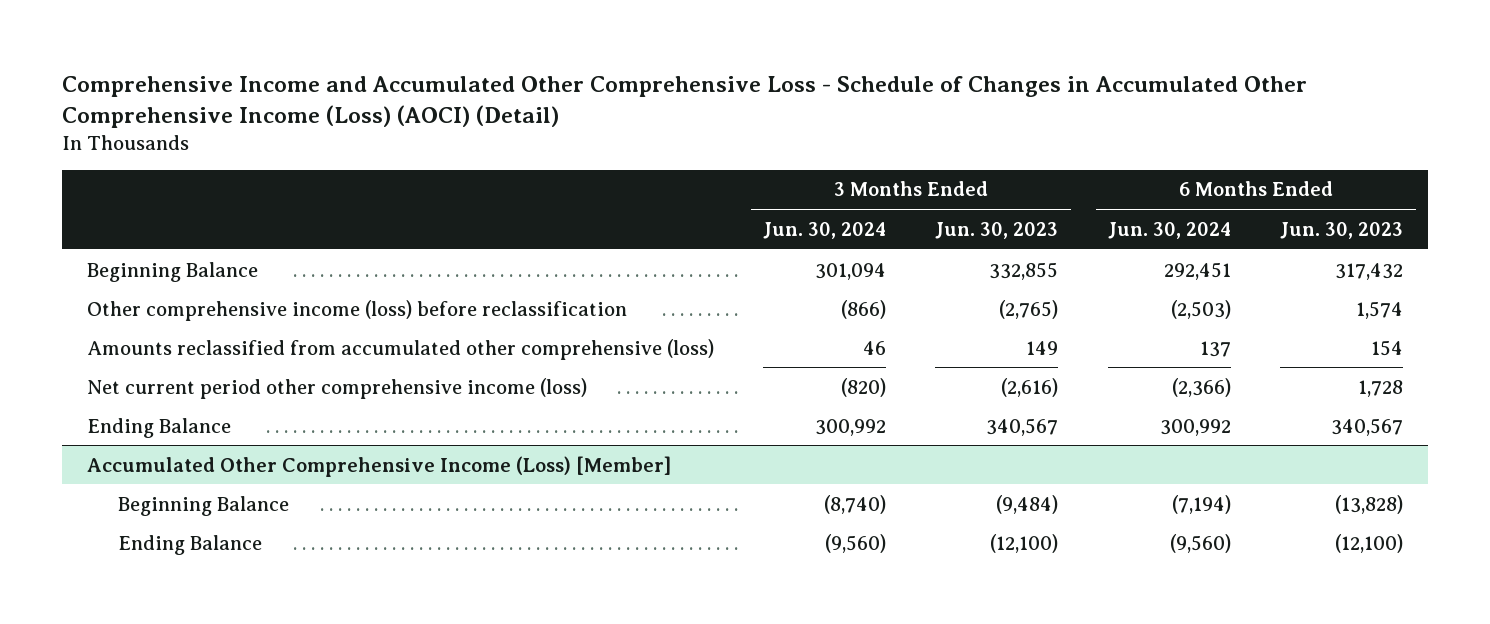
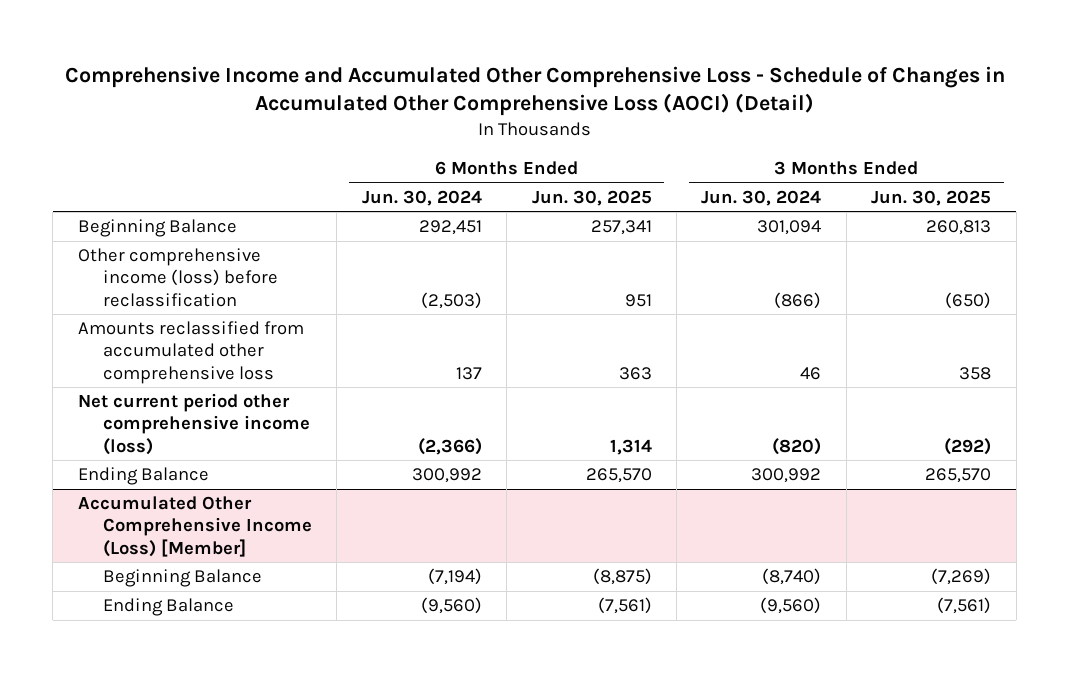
[61,76,1307,129] Comprehensive Income and Accumulated Other Comprehensive Loss - Schedule of Changes in Accumulated Other Comprehensive Income (Loss) (AOCI) (Detail) -> [64,65,1005,117] Comprehensive Income and Accumulated Other Comprehensive Loss - Schedule of Changes in Accumulated Other Comprehensive Loss (AOCI) (Detail)
[935,221,1059,239] Jun. 30, 2023 -> none
[1280,221,1404,239] Jun. 30, 2023 -> none
none -> [531,189,652,206] Jun. 30, 2025
none -> [871,189,992,206] Jun. 30, 2025
[86,338,714,360] Amounts reclassified from accumulated other comprehensive (loss) -> [77,321,304,384] Amounts reclassified from accumulated other comprehensive loss

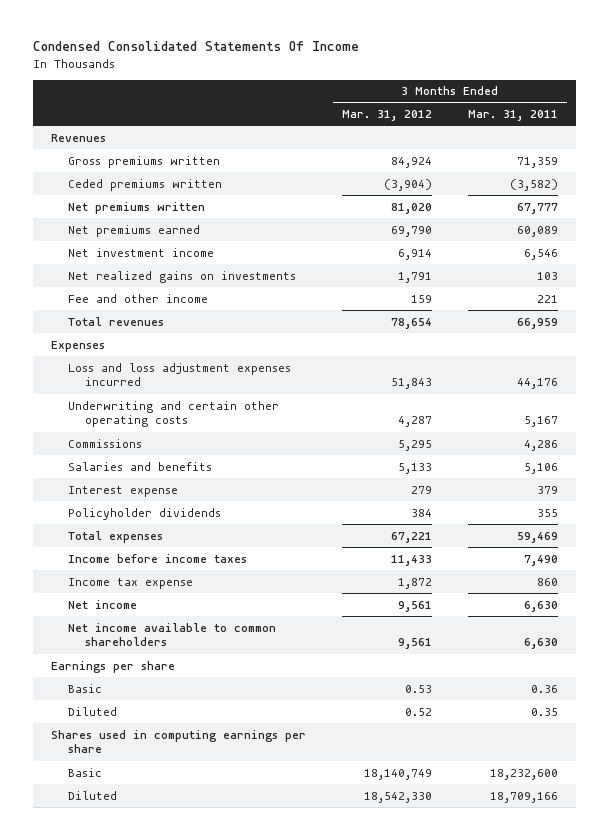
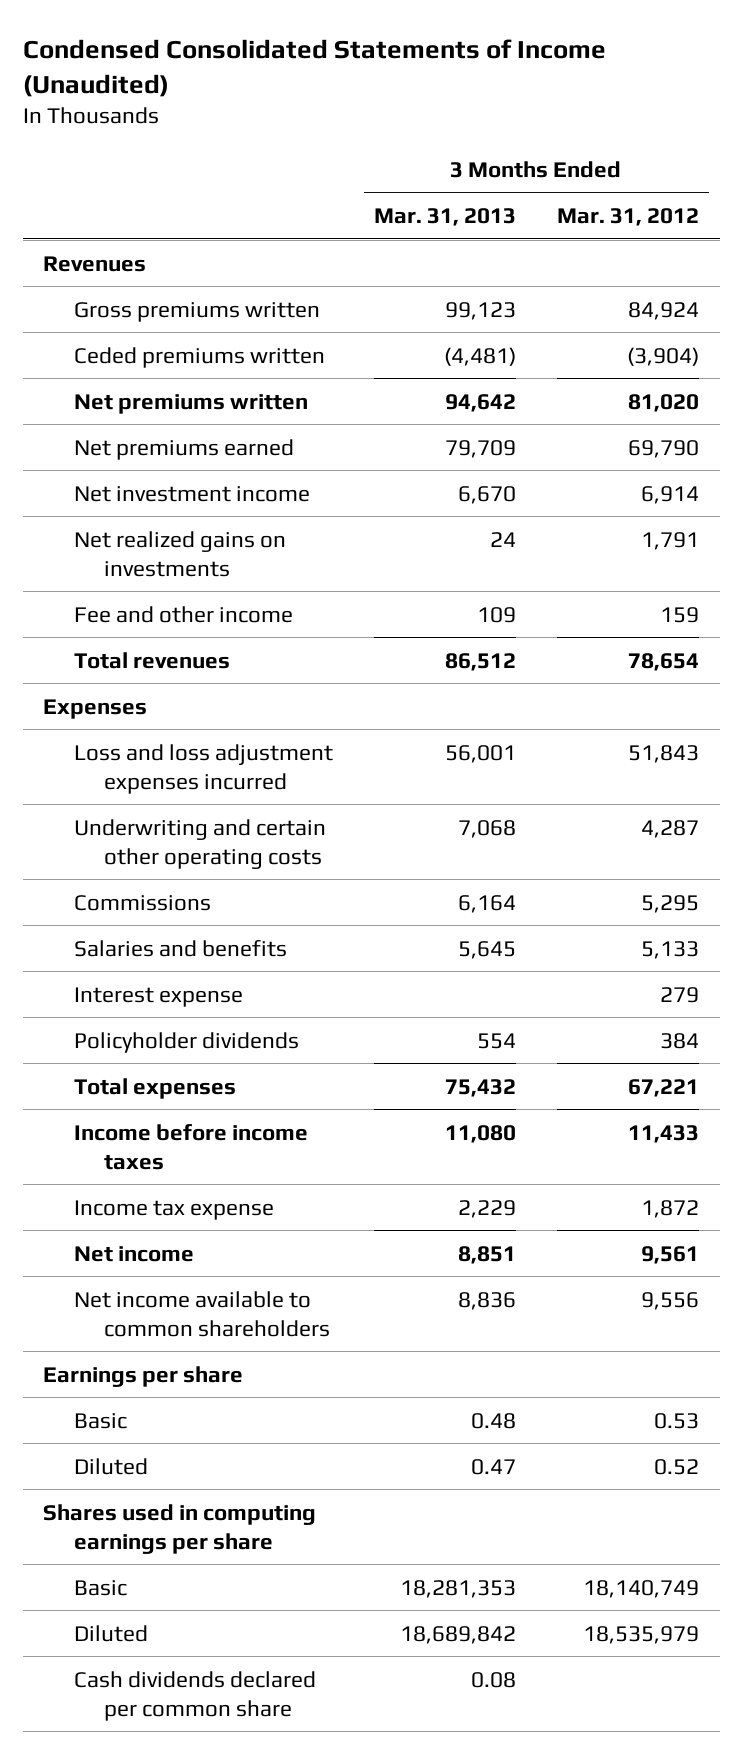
[32,41,359,52] Condensed Consolidated Statements Of Income -> [22,38,606,97] Condensed Consolidated Statements of Income (Unaudited)
[467,110,558,122] Mar. 31, 2011 -> none
none -> [373,207,516,226] Mar. 31, 2013
[397,638,432,650] 9,561 -> [641,1291,700,1310] 9,556
[363,791,432,803] 18,542,330 -> [583,1625,700,1644] 18,535,979
none -> [73,1670,316,1721] Cash dividends declared per common share

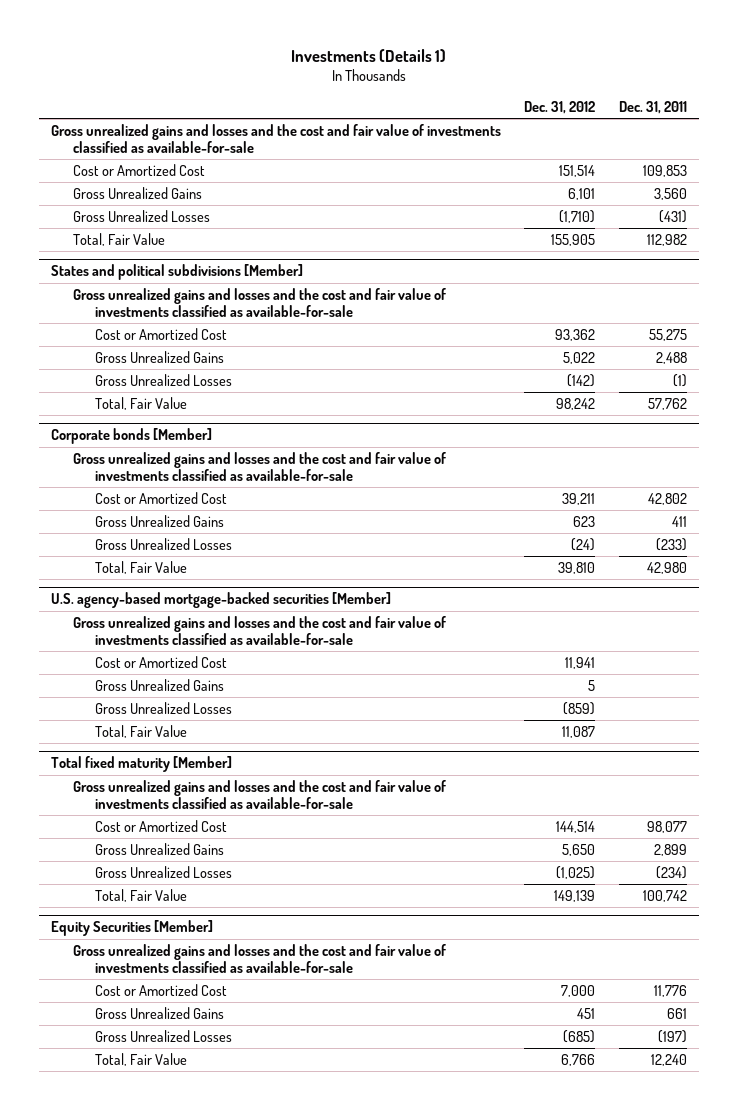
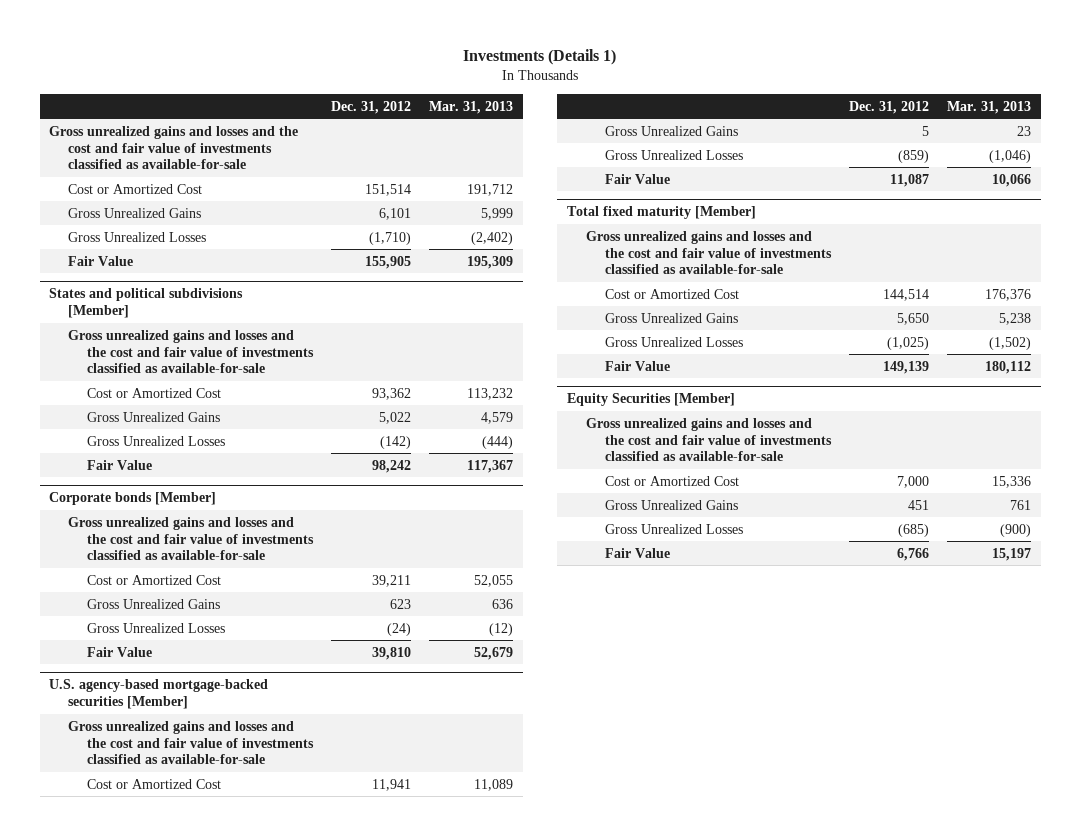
[618,100,687,114] Dec. 31, 2011 -> none
none -> [429,100,514,114] Mar. 31, 2013
[73,232,166,246] Total, Fair Value -> [67,255,133,266] Fair Value
[94,396,187,410] Total, Fair Value -> [86,459,152,470] Fair Value
[94,560,187,574] Total, Fair Value -> [86,646,152,657] Fair Value
[94,724,187,738] Total, Fair Value -> [604,173,670,184] Fair Value
[94,888,187,902] Total, Fair Value -> [604,360,670,371] Fair Value
[94,1052,187,1066] Total, Fair Value -> [604,547,670,558] Fair Value

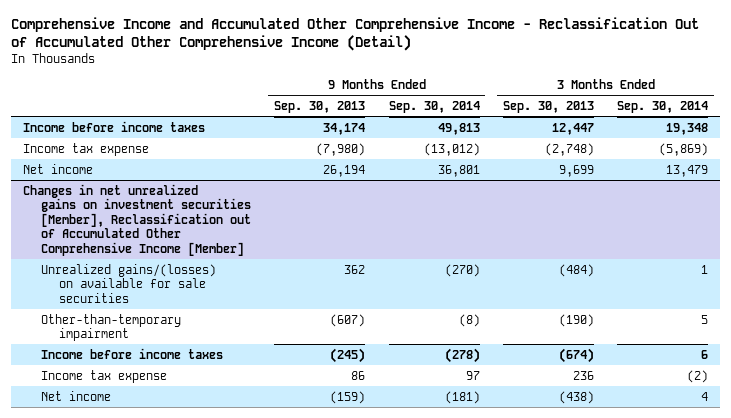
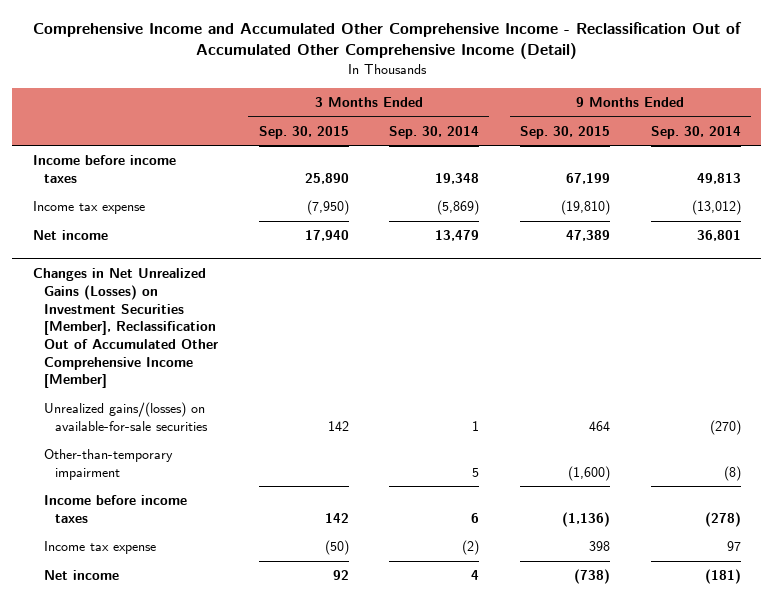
[274,101,366,114] Sep. 30, 2013 -> none
[503,101,595,114] Sep. 30, 2013 -> none
none -> [258,126,349,140] Sep. 30, 2015
none -> [519,126,610,140] Sep. 30, 2015
[22,183,251,256] Changes in net unrealized gains on investment securities [Member], Reclassification out of Accumulated Other Comprehensive Income [Member] -> [32,268,218,389] Changes in Net Unrealized Gains (Losses) on Investment Securities [Member], Reclassification Out of Accumulated Other Comprehensive Income [Member]
[40,263,216,303] Unrealized gains/(losses) on available for sale securities -> [43,402,209,431] Unrealized gains/(losses) on available-for-sale securities

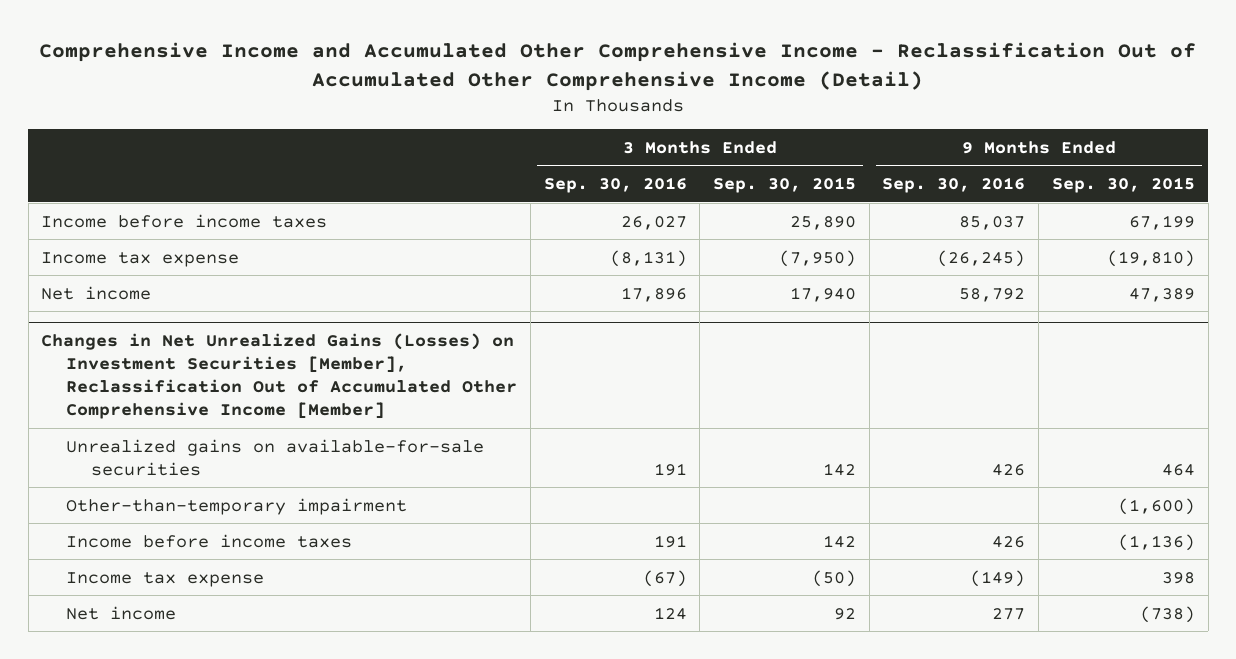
[389,126,480,140] Sep. 30, 2014 -> none
[650,126,741,140] Sep. 30, 2014 -> none
none -> [543,177,687,194] Sep. 30, 2016
none -> [882,177,1026,194] Sep. 30, 2016
[43,402,209,431] Unrealized gains/(losses) on available-for-sale securities -> [66,438,485,476] Unrealized gains on available-for-sale securities

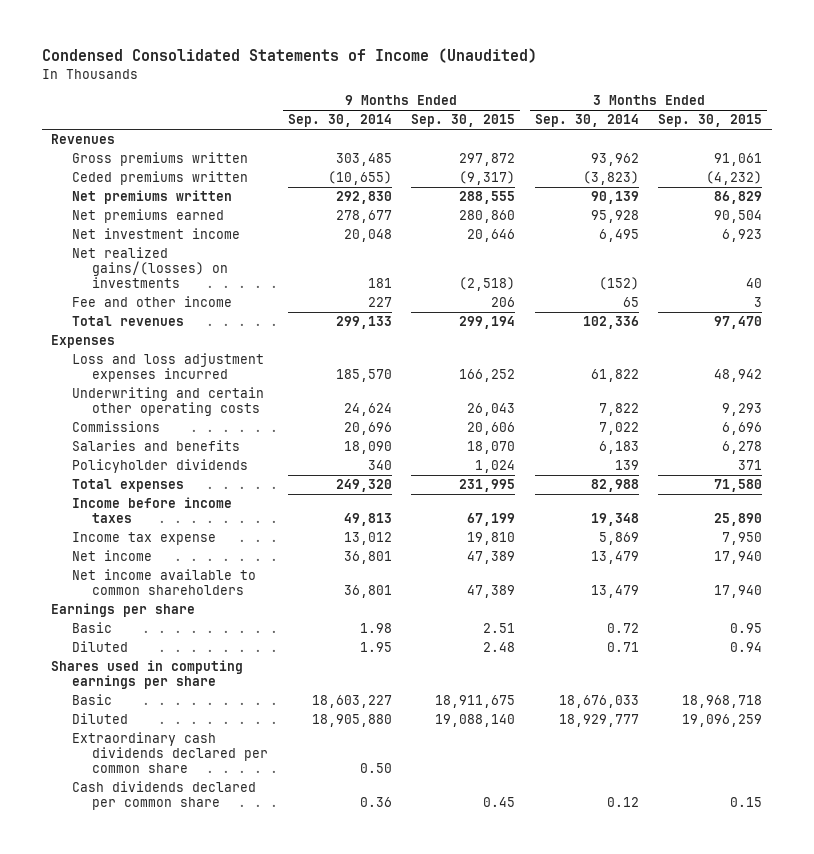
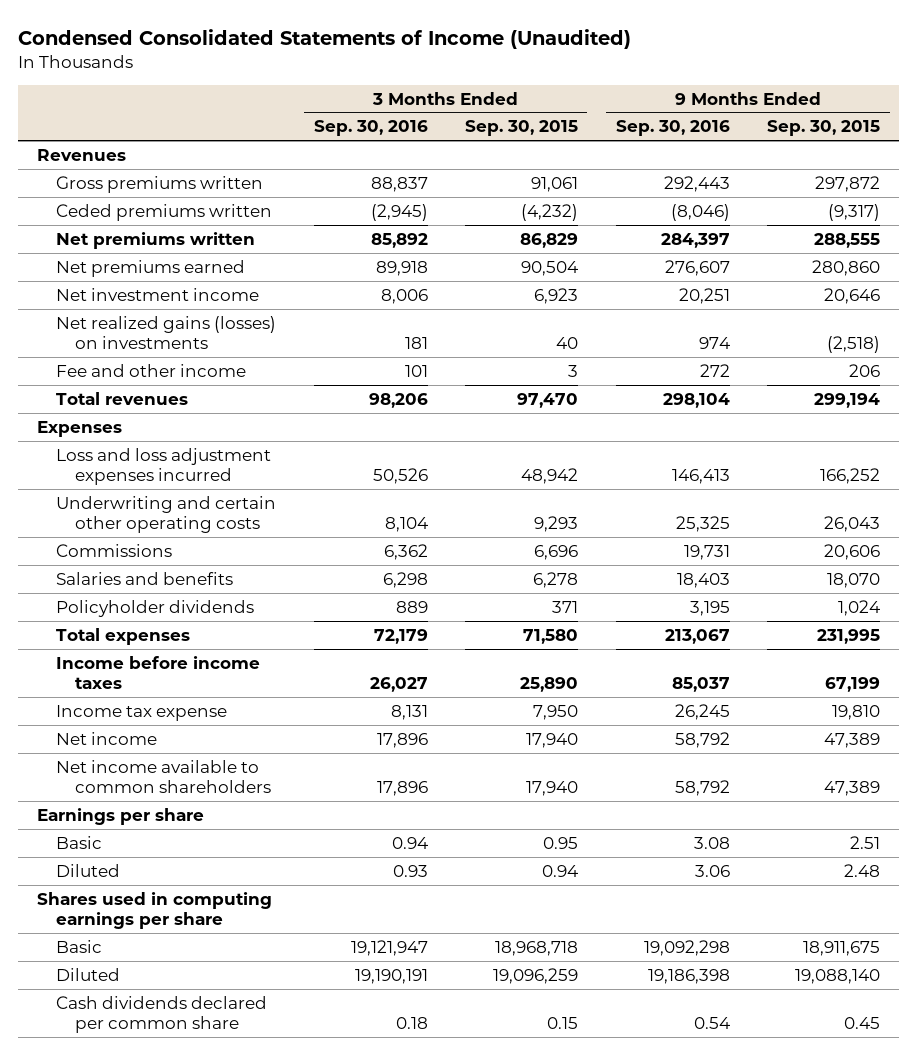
[287,114,392,128] Sep. 30, 2014 -> none
[534,114,639,128] Sep. 30, 2014 -> none
none -> [313,120,428,137] Sep. 30, 2016
none -> [615,120,730,137] Sep. 30, 2016
[71,247,229,289] Net realized gains/(losses) on investments -> [55,315,276,349] Net realized gains (losses) on investments
[71,732,269,774] Extraordinary cash dividends declared per common share -> none

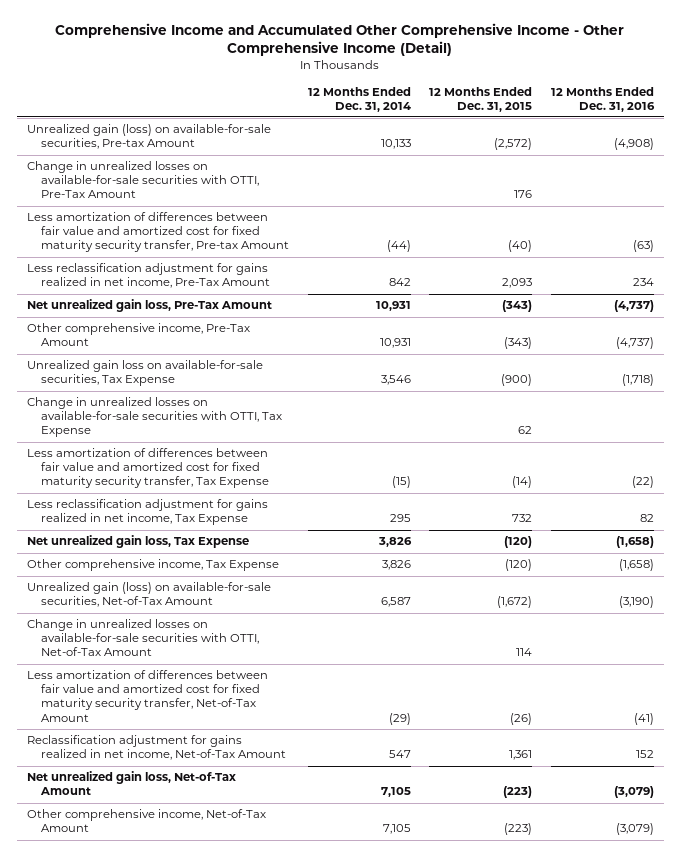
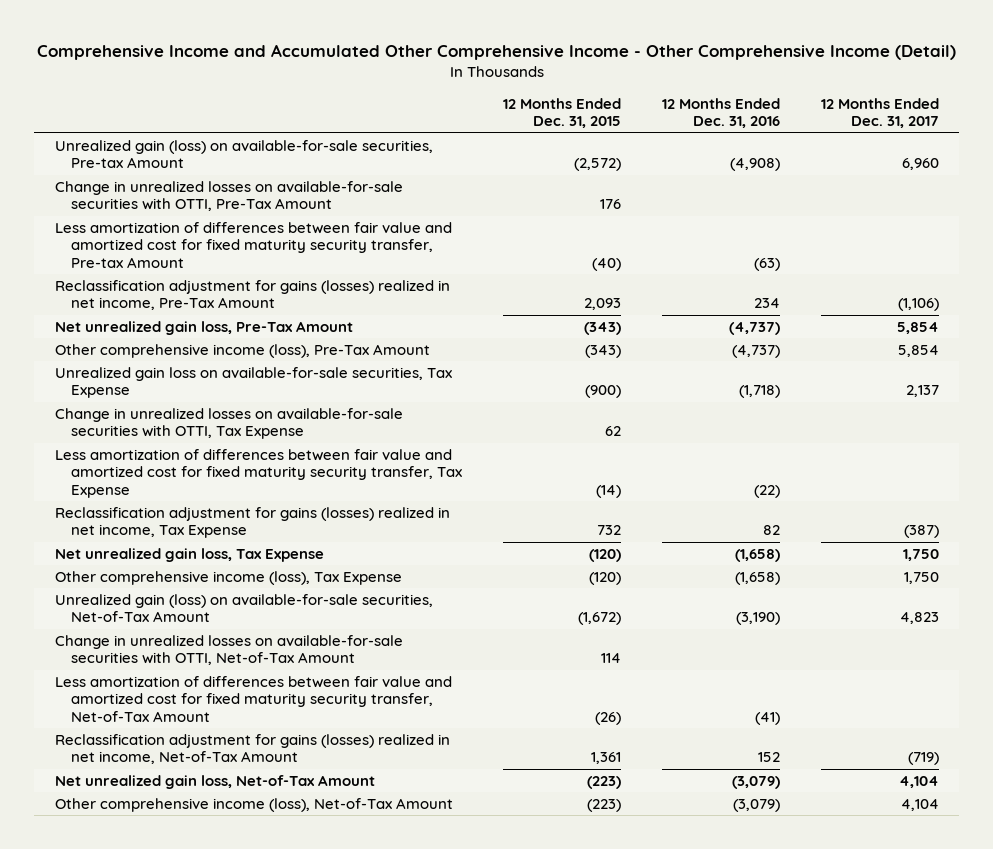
[307,86,411,112] 12 Months Ended Dec. 31, 2014 -> none
none -> [820,97,939,129] 12 Months Ended Dec. 31, 2017
[26,263,271,289] Less reclassification adjustment for gains realized in net income, Pre-Tax Amount -> [54,279,450,311] Reclassification adjustment for gains (losses) realized in net income, Pre-Tax Amount
[26,323,250,347] Other comprehensive income, Pre-Tax Amount -> [54,343,430,358] Other comprehensive income (loss), Pre-Tax Amount
[26,499,268,526] Less reclassification adjustment for gains realized in net income, Tax Expense -> [54,506,450,539] Reclassification adjustment for gains (losses) realized in net income, Tax Expense
[26,559,279,572] Other comprehensive income, Tax Expense -> [54,570,402,585] Other comprehensive income (loss), Tax Expense
[26,735,287,761] Reclassification adjustment for gains realized in net income, Net-of-Tax Amount -> [54,733,450,765] Reclassification adjustment for gains (losses) realized in net income, Net-of-Tax Amount
[26,809,266,833] Other comprehensive income, Net-of-Tax Amount -> [54,797,453,812] Other comprehensive income (loss), Net-of-Tax Amount

